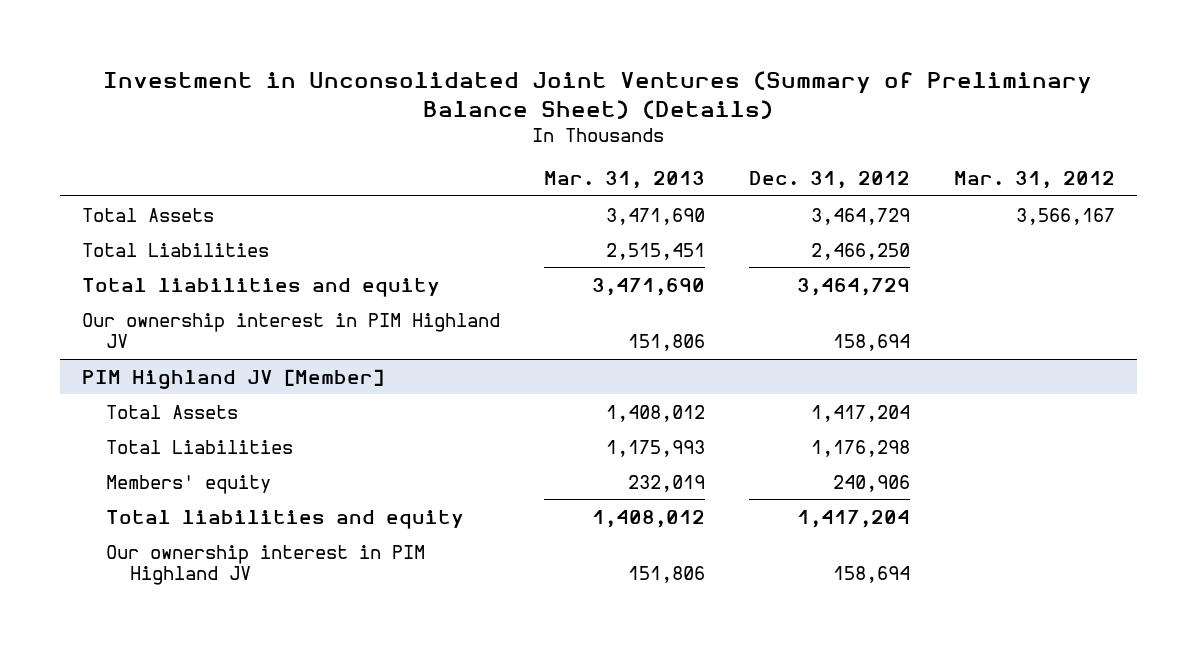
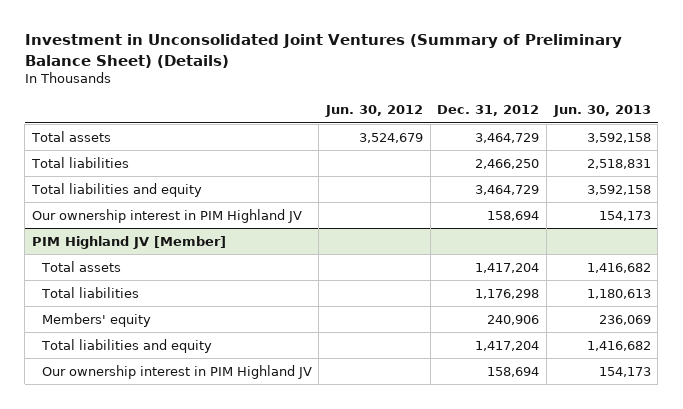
[543,171,705,190] Mar. 31, 2013 -> none
[954,171,1116,190] Mar. 31, 2012 -> none
none -> [325,105,424,118] Jun. 30, 2012
none -> [552,105,651,118] Jun. 30, 2013
[81,207,214,222] Total Assets -> [31,131,112,143] Total assets
[81,242,269,257] Total Liabilities -> [31,157,130,169] Total liabilities
[105,404,238,419] Total Assets -> [40,261,121,273] Total assets
[105,439,293,454] Total Liabilities -> [40,287,139,299] Total liabilities

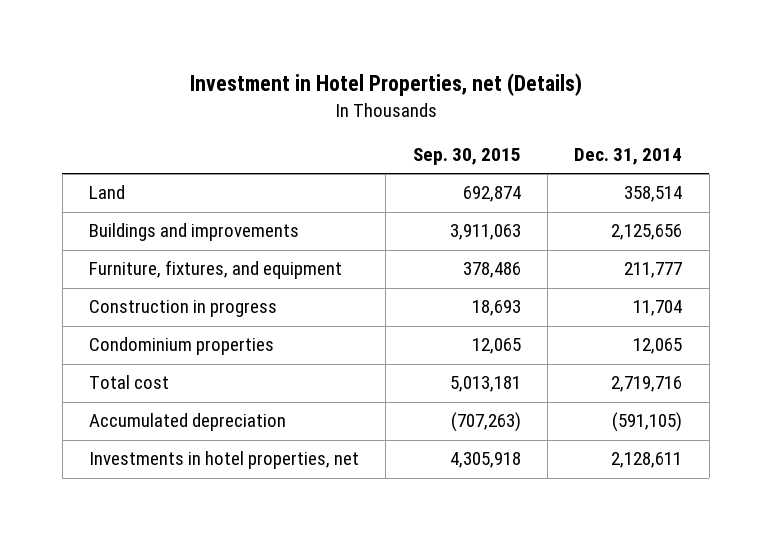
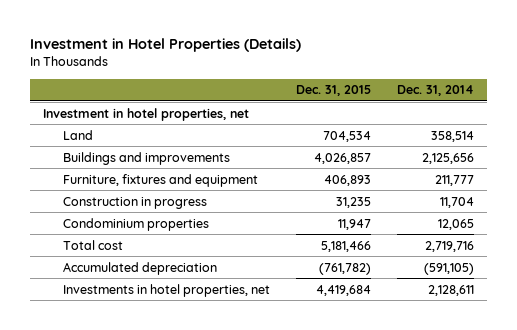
[189,73,582,97] Investment in Hotel Properties, net (Details) -> [30,38,302,53] Investment in Hotel Properties (Details)
[412,148,521,166] Sep. 30, 2015 -> none
none -> [295,85,371,97] Dec. 31, 2015
none -> [43,107,250,121] Investment in hotel properties, net
[89,260,343,280] Furniture, fixtures, and equipment -> [62,173,258,187] Furniture, fixtures and equipment

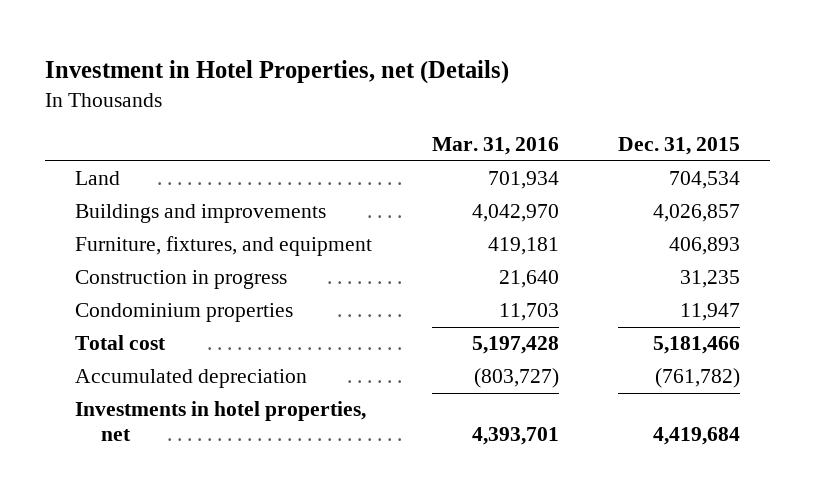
[30,38,302,53] Investment in Hotel Properties (Details) -> [45,60,510,85] Investment in Hotel Properties, net (Details)
[396,85,474,97] Dec. 31, 2014 -> none
none -> [431,137,559,156] Mar. 31, 2016
[43,107,250,121] Investment in hotel properties, net -> none
[62,173,258,187] Furniture, fixtures and equipment -> [75,236,373,257] Furniture, fixtures, and equipment

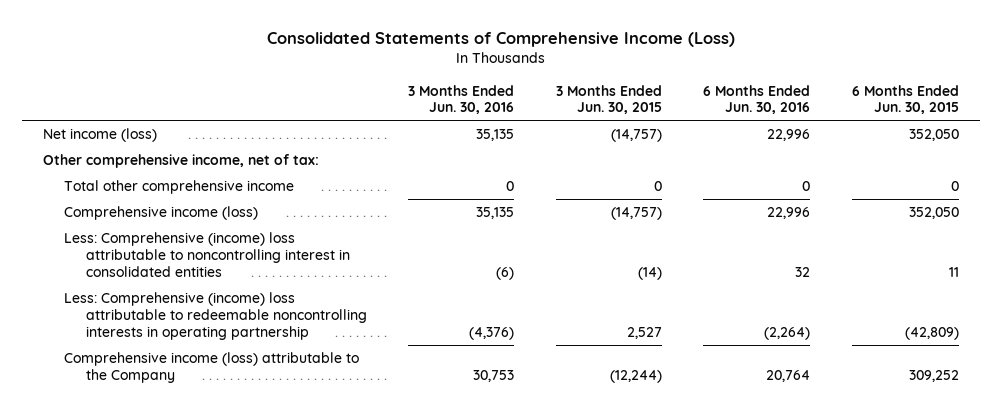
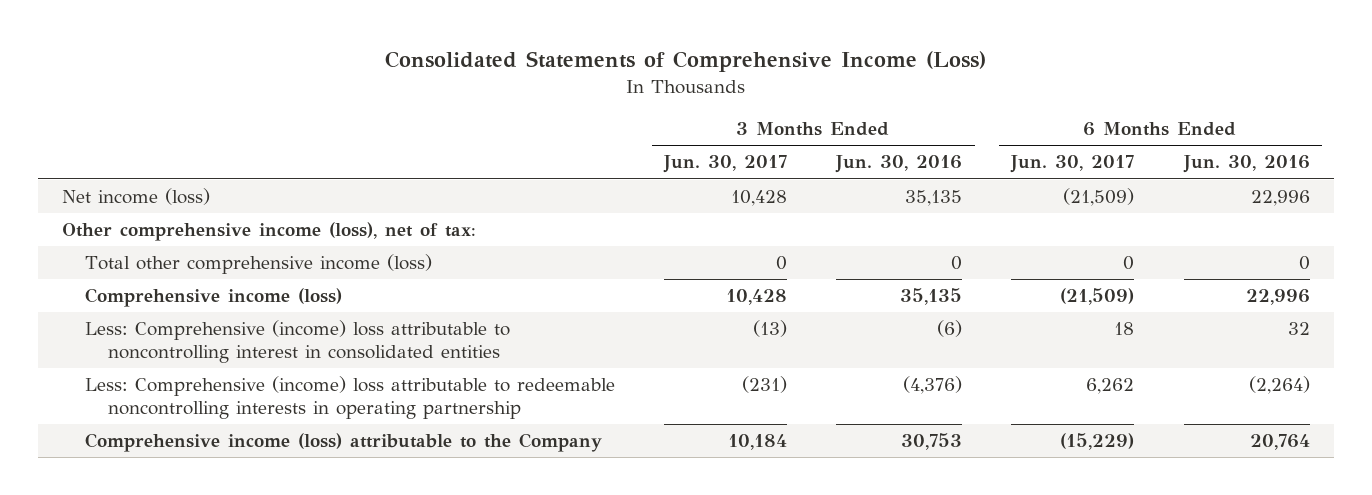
[555,84,662,115] 3 Months Ended Jun. 30, 2015 -> none
[851,84,959,115] 6 Months Ended Jun. 30, 2015 -> none
none -> [663,155,788,174] Jun. 30, 2017
none -> [1010,155,1135,174] Jun. 30, 2017
[42,154,319,169] Other comprehensive income, net of tax: -> [62,222,477,242] Other comprehensive income (loss), net of tax:
[64,180,295,195] Total other comprehensive income -> [85,254,433,275] Total other comprehensive income (loss)

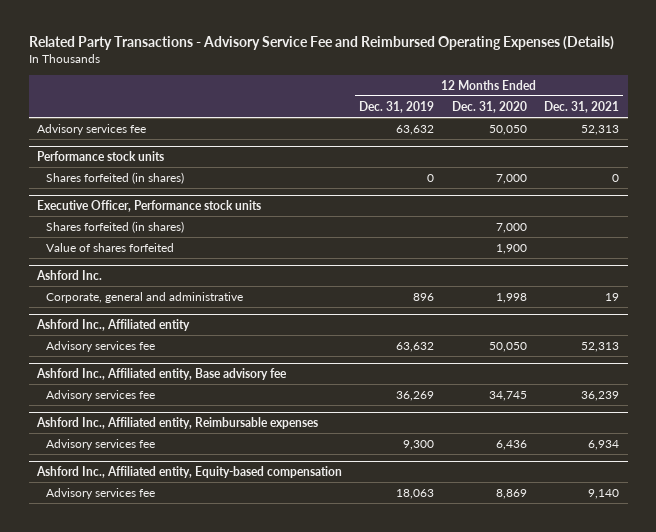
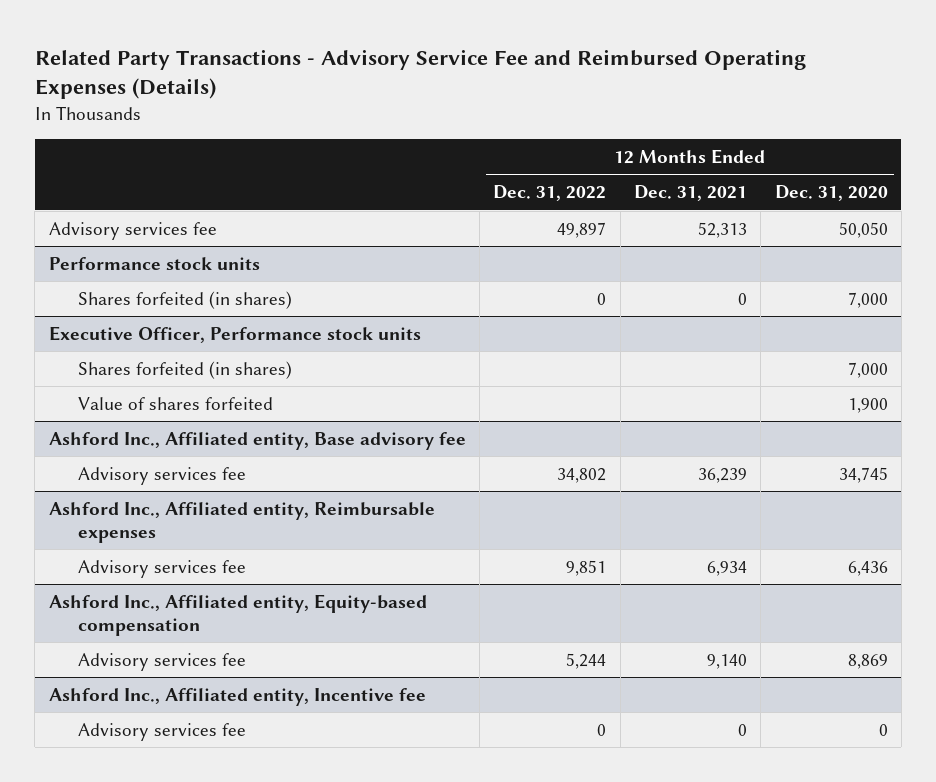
[359,100,435,113] Dec. 31, 2019 -> none
none -> [493,185,607,202] Dec. 31, 2022
[36,270,103,281] Ashford Inc. -> none
[46,291,244,303] Corporate, general and administrative -> none
[36,319,191,332] Ashford Inc., Affiliated entity -> none
[46,340,156,352] Advisory services fee -> none
none -> [48,687,426,706] Ashford Inc., Affiliated entity, Incentive fee
none -> [77,722,246,741] Advisory services fee

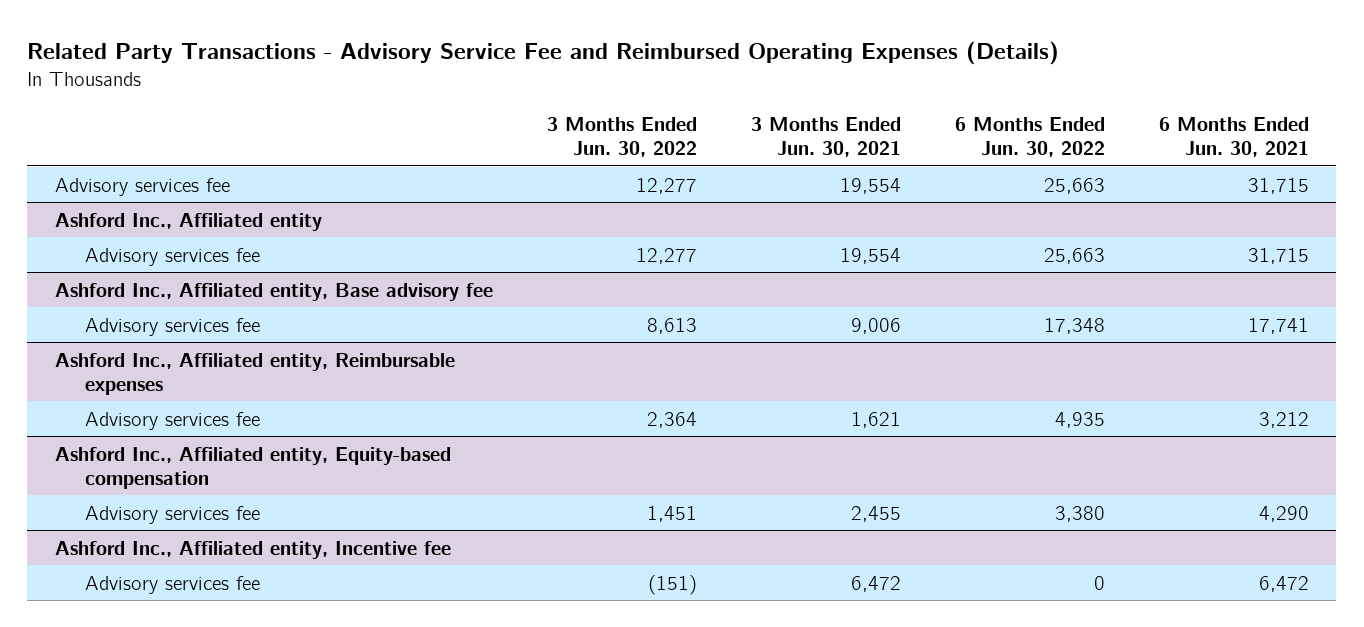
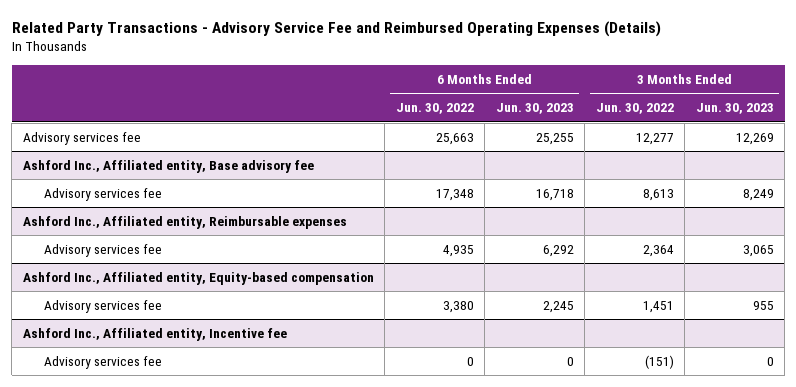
[750,116,901,158] 3 Months Ended Jun. 30, 2021 -> none
[1159,116,1310,158] 6 Months Ended Jun. 30, 2021 -> none
none -> [495,103,574,115] Jun. 30, 2023
none -> [695,103,774,115] Jun. 30, 2023
[54,212,322,231] Ashford Inc., Affiliated entity -> none
[85,247,261,266] Advisory services fee -> none

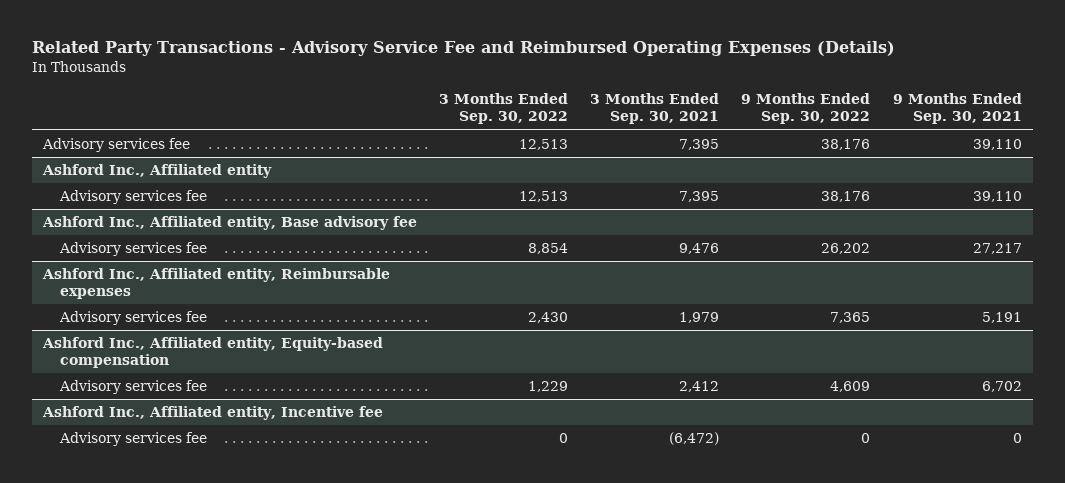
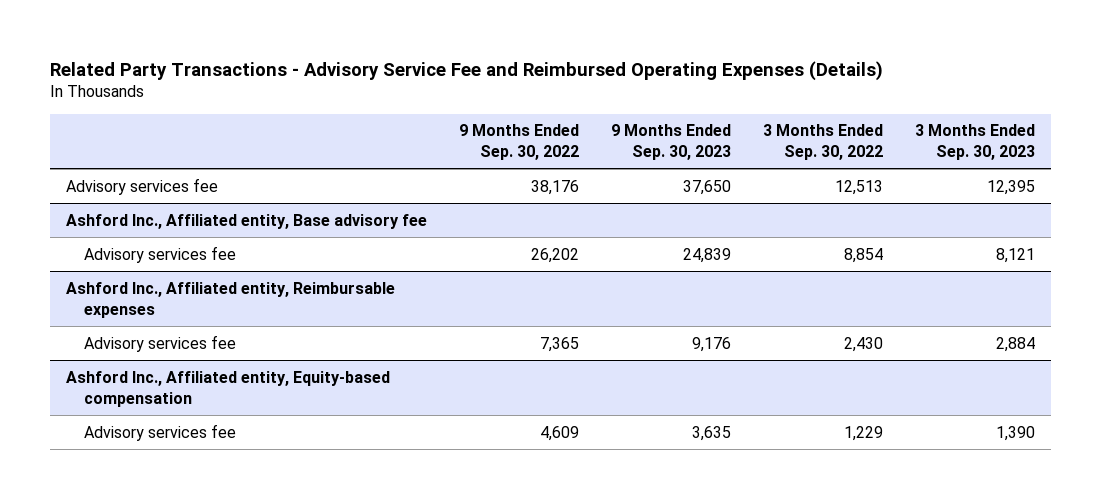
[590,93,720,125] 3 Months Ended Sep. 30, 2021 -> none
[892,93,1022,125] 9 Months Ended Sep. 30, 2021 -> none
none -> [611,124,732,161] 9 Months Ended Sep. 30, 2023
none -> [915,124,1036,161] 3 Months Ended Sep. 30, 2023
[41,164,272,179] Ashford Inc., Affiliated entity -> none
[59,190,208,205] Advisory services fee -> none
[41,406,383,421] Ashford Inc., Affiliated entity, Incentive fee -> none
[59,432,208,447] Advisory services fee -> none

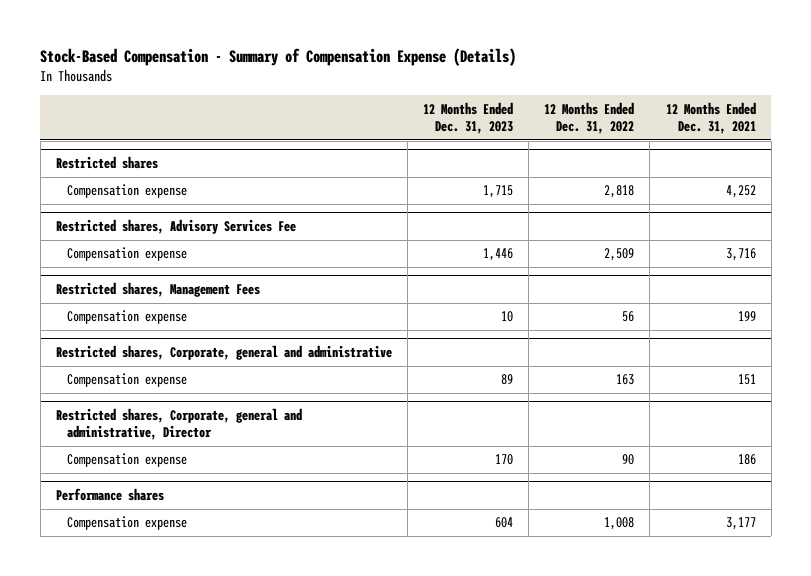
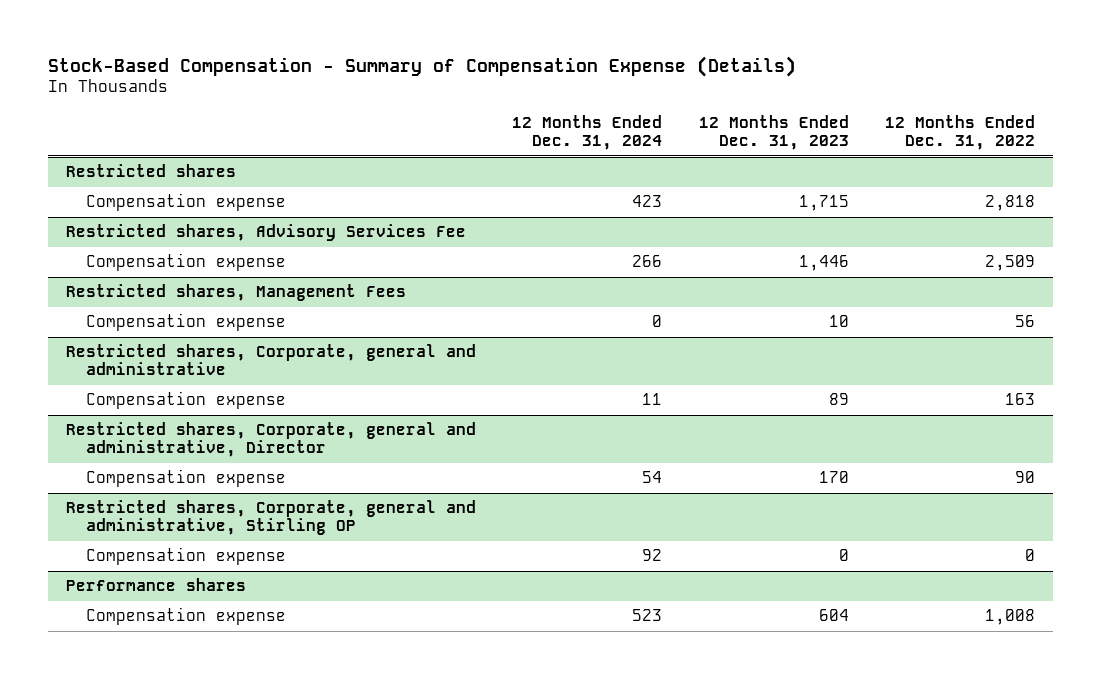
[665,101,756,134] 12 Months Ended Dec. 31, 2021 -> none
none -> [512,115,663,151] 12 Months Ended Dec. 31, 2024
none -> [65,500,476,536] Restricted shares, Corporate, general and administrative, Stirling OP
none -> [85,547,286,566] Compensation expense

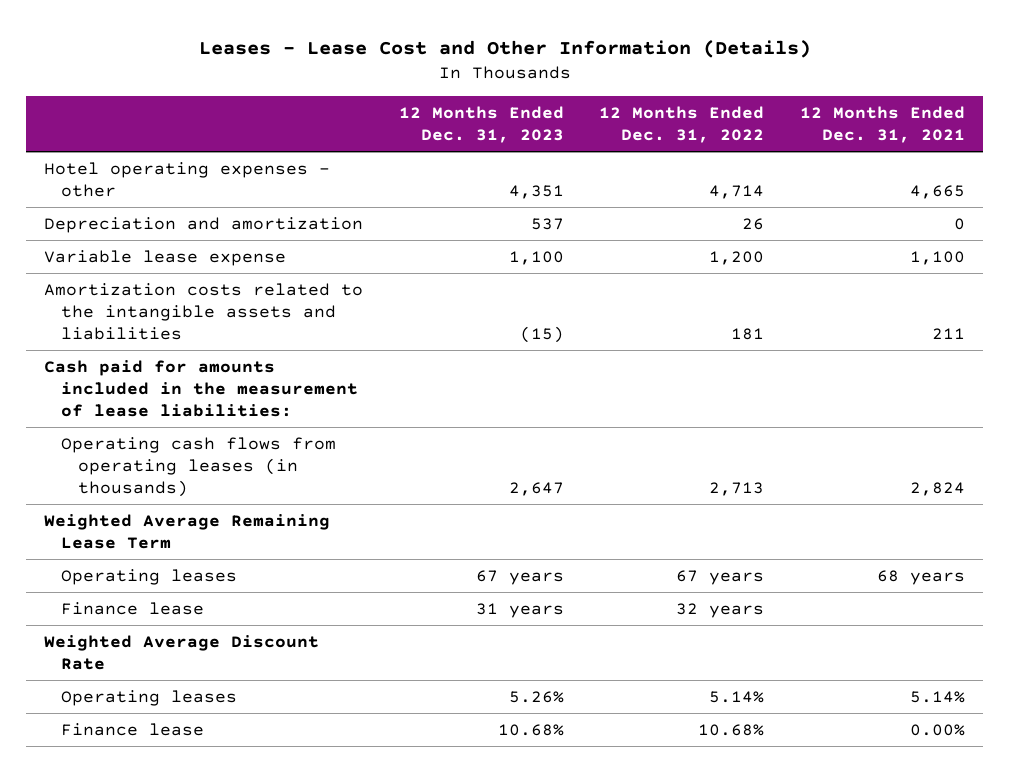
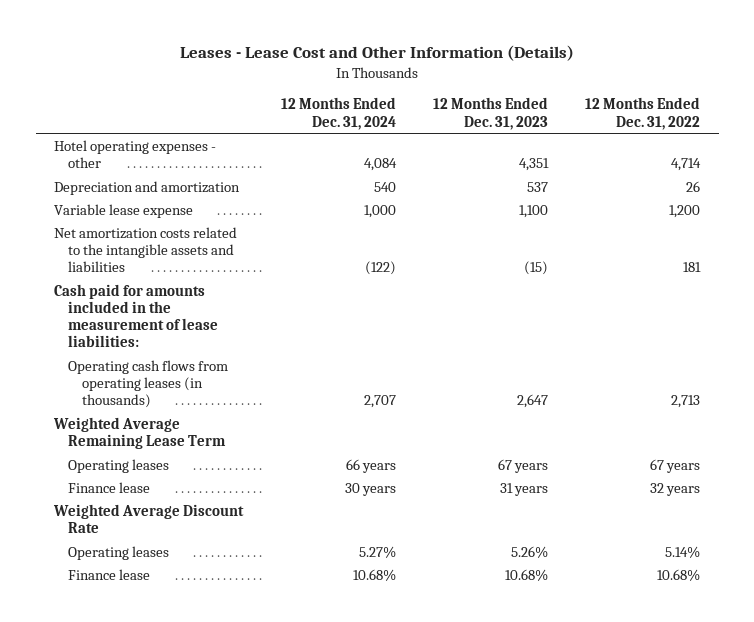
[800,106,966,144] 12 Months Ended Dec. 31, 2021 -> none
none -> [280,97,396,130] 12 Months Ended Dec. 31, 2024
[43,282,363,341] Amortization costs related to the intangible assets and liabilities -> [54,226,238,273] Net amortization costs related to the intangible assets and liabilities

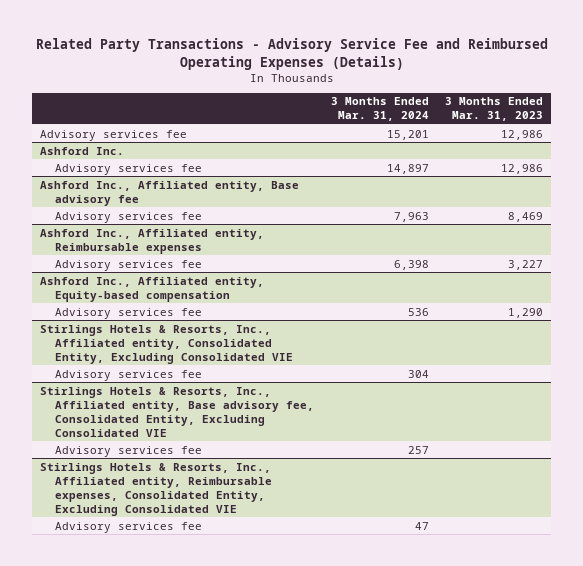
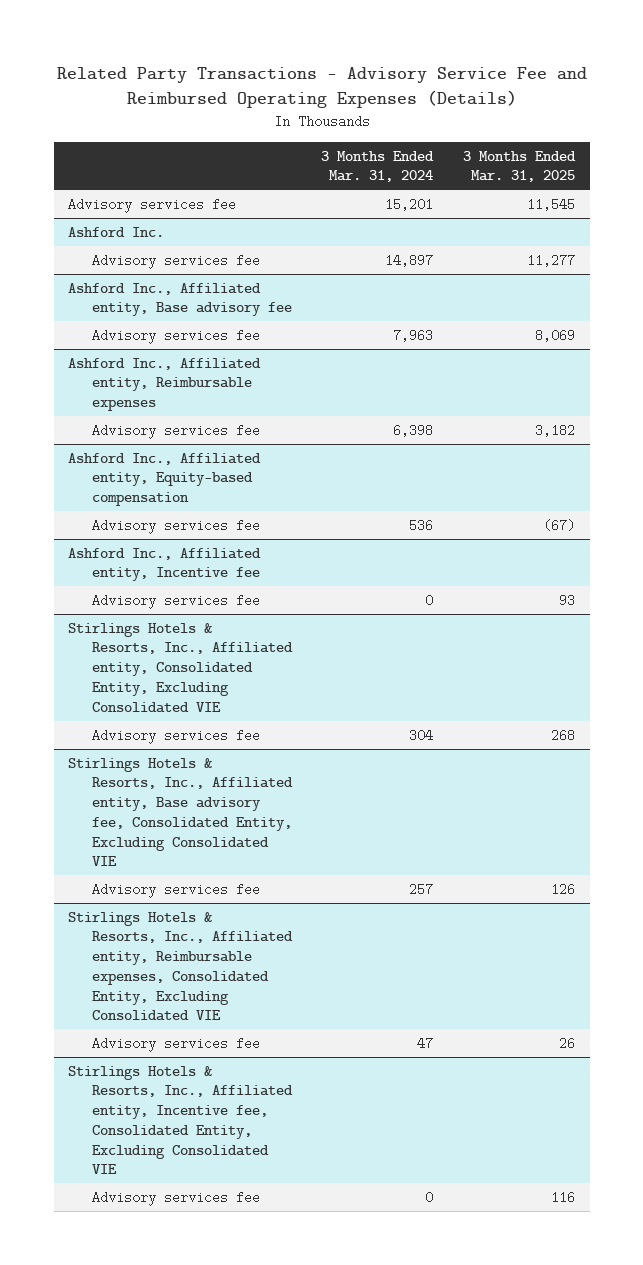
[445,97,544,122] 3 Months Ended Mar. 31, 2023 -> none
none -> [462,150,576,183] 3 Months Ended Mar. 31, 2025
none -> [68,547,262,582] Ashford Inc., Affiliated entity, Incentive fee
none -> [91,593,260,609] Advisory services fee
none -> [68,1065,293,1175] Stirlings Hotels & Resorts, Inc., Affiliated entity, Incentive fee, Consolidated Entity, Excluding Consolidated VIE
none -> [91,1190,260,1206] Advisory services fee

